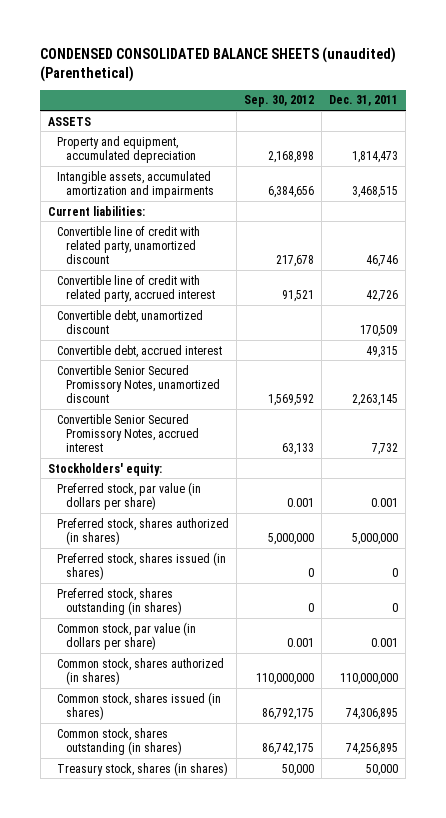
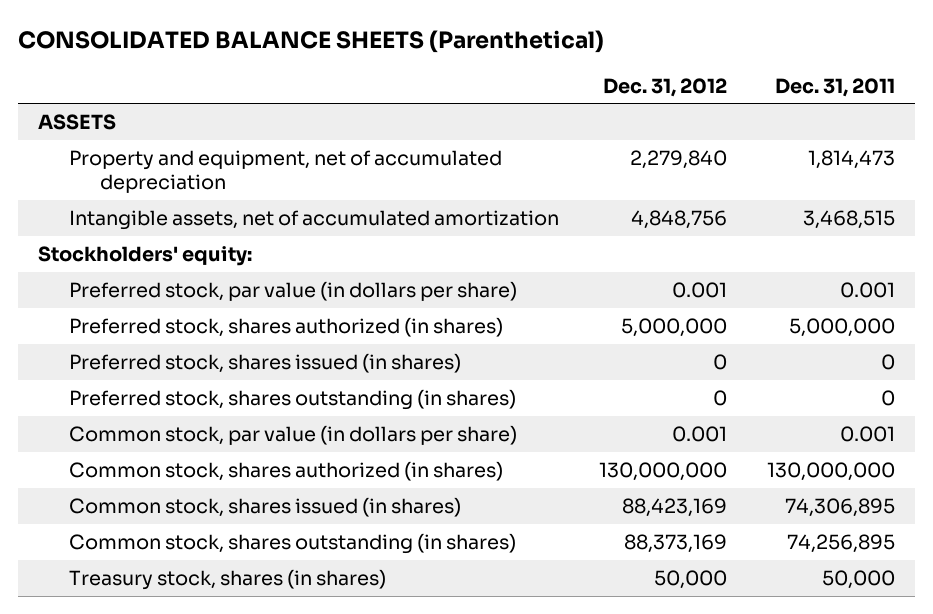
[40,46,397,82] CONDENSED CONSOLIDATED BALANCE SHEETS (unaudited) (Parenthetical) -> [17,29,604,53] CONSOLIDATED BALANCE SHEETS (Parenthetical)
[244,95,315,108] Sep. 30, 2012 -> none
none -> [602,77,727,97] Dec. 31, 2012
[47,205,145,216] Current liabilities: -> none
[57,225,201,264] Convertible line of credit with related party, unamortized discount -> none
[57,274,216,302] Convertible line of credit with related party, accrued interest -> none
[57,309,204,334] Convertible debt, unamortized discount -> none
[57,344,223,358] Convertible debt, accrued interest -> none
[57,364,221,403] Convertible Senior Secured Promissory Notes, unamortized discount -> none
[57,413,200,452] Convertible Senior Secured Promissory Notes, accrued interest -> none
[57,135,197,163] Property and equipment, accumulated depreciation -> [68,150,502,194] Property and equipment, net of accumulated depreciation
[57,170,215,198] Intangible assets, accumulated amortization and impairments -> [68,210,559,231] Intangible assets, net of accumulated amortization
[340,672,399,685] 110,000,000 -> [767,462,896,482] 130,000,000

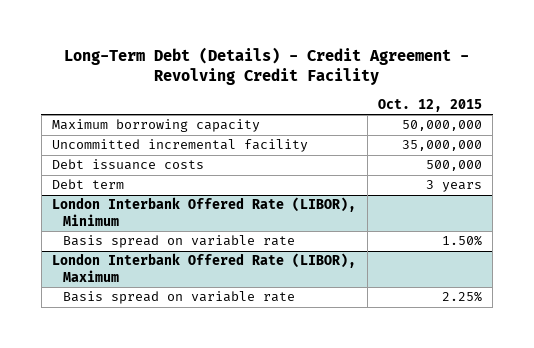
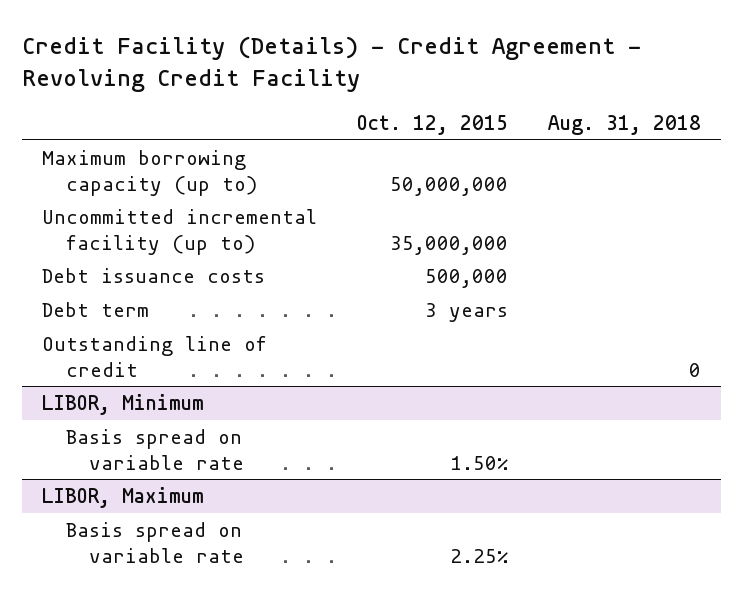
[64,47,470,86] Long-Term Debt (Details) - Credit Agreement - Revolving Credit Facility -> [22,35,642,92] Credit Facility (Details) - Credit Agreement - Revolving Credit Facility
none -> [548,115,702,136] Aug. 31, 2018
[52,119,261,133] Maximum borrowing capacity -> [42,149,257,196] Maximum borrowing capacity (up to)
[52,139,309,153] Uncommitted incremental facility -> [42,208,318,255] Uncommitted incremental facility (up to)
[52,197,357,227] London Interbank Offered Rate (LIBOR), Minimum -> none
none -> [42,335,268,377] Outstanding line of credit
none -> [42,393,205,415] LIBOR, Minimum
[52,253,357,283] London Interbank Offered Rate (LIBOR), Maximum -> none
none -> [42,486,205,508] LIBOR, Maximum

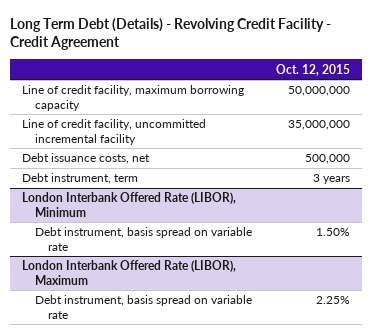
[22,35,642,92] Credit Facility (Details) - Credit Agreement - Revolving Credit Facility -> [10,17,332,51] Long Term Debt (Details) - Revolving Credit Facility - Credit Agreement
[548,115,702,136] Aug. 31, 2018 -> none
[42,335,268,377] Outstanding line of credit -> none
[42,393,205,415] LIBOR, Minimum -> none
[42,486,205,508] LIBOR, Maximum -> none
[42,149,257,196] Maximum borrowing capacity (up to) -> [22,85,245,111] Line of credit facility, maximum borrowing capacity
[42,208,318,255] Uncommitted incremental facility (up to) -> [22,119,207,145] Line of credit facility, uncommitted incremental facility
[42,267,266,283] Debt issuance costs -> [22,153,151,165] Debt issuance costs, net
[42,301,150,317] Debt term -> [22,173,139,185] Debt instrument, term
none -> [22,192,237,217] London Interbank Offered Rate (LIBOR), Minimum
[65,428,245,470] Basis spread on variable rate -> [35,227,253,251] Debt instrument, basis spread on variable rate
none -> [22,260,237,285] London Interbank Offered Rate (LIBOR), Maximum
[65,521,245,563] Basis spread on variable rate -> [35,295,253,319] Debt instrument, basis spread on variable rate

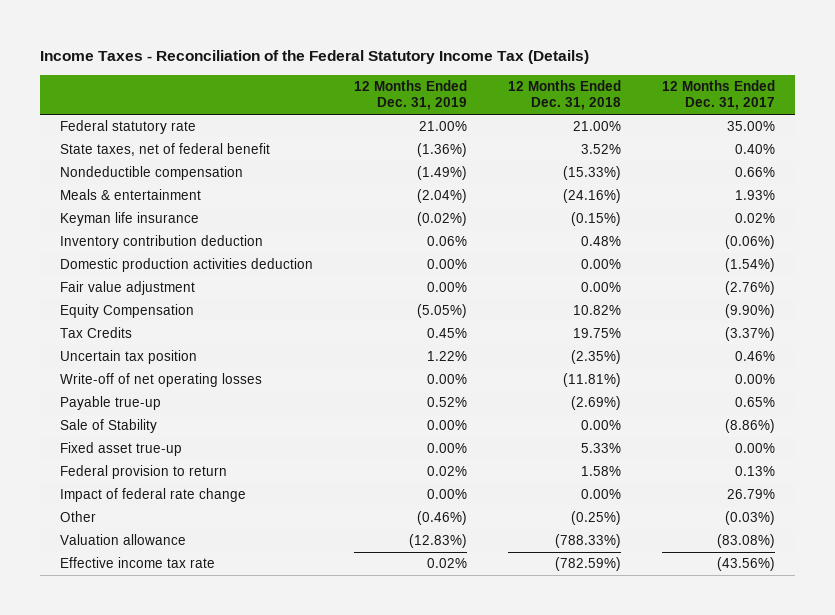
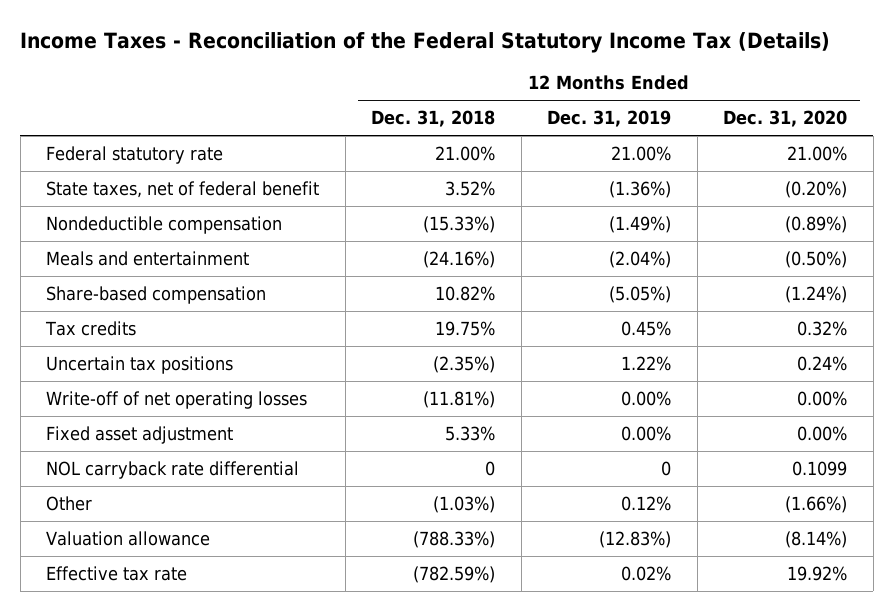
[661,79,775,111] 12 Months Ended Dec. 31, 2017 -> none
none -> [723,110,848,128] Dec. 31, 2020
[60,212,200,227] Keyman life insurance -> none
[60,235,264,250] Inventory contribution deduction -> none
[60,258,314,273] Domestic production activities deduction -> none
[60,281,196,296] Fair value adjustment -> none
[60,189,202,201] Meals & entertainment -> [46,250,250,266] Meals and entertainment
[60,304,195,319] Equity Compensation -> [46,285,267,304] Share-based compensation
[60,327,133,339] Tax Credits -> [45,320,137,336] Tax credits
[60,350,198,365] Uncertain tax position -> [46,355,234,374] Uncertain tax positions
[60,396,162,411] Payable true-up -> none
[60,419,158,434] Sale of Stability -> none
[60,465,228,480] Federal provision to return -> none
[60,488,247,503] Impact of federal rate change -> none
[60,442,183,457] Fixed asset true-up -> [46,425,234,444] Fixed asset adjustment
none -> [46,460,300,479] NOL carryback rate differential
[416,511,467,526] (0.46%) -> [621,495,672,511] 0.12%
[570,511,621,526] (0.25%) -> [433,495,496,513] (1.03%)
[60,557,216,569] Effective income tax rate -> [46,565,188,581] Effective tax rate

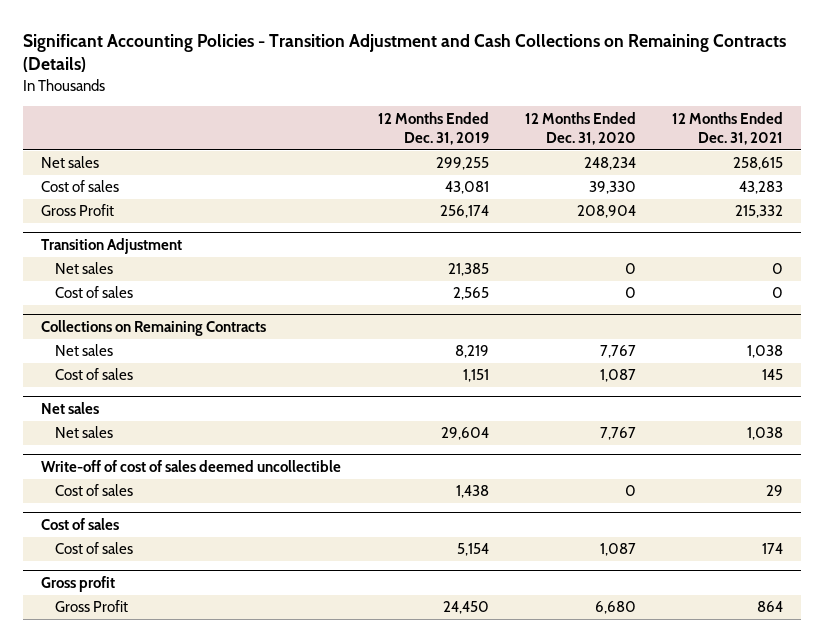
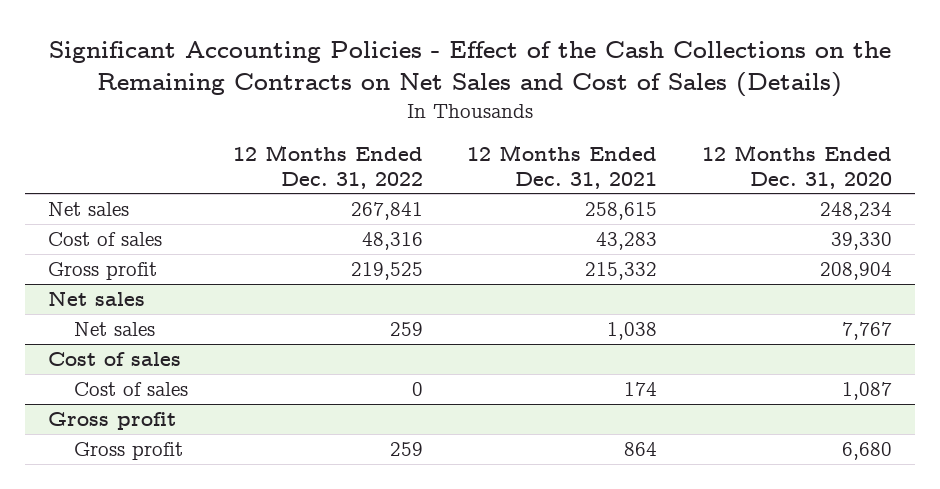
[23,33,787,73] Significant Accounting Policies - Transition Adjustment and Cash Collections on Remaining Contracts (Details) -> [49,40,892,97] Significant Accounting Policies - Effect of the Cash Collections on the Remaining Contracts on Net Sales and Cost of Sales (Details)
[377,111,489,145] 12 Months Ended Dec. 31, 2019 -> none
none -> [232,144,423,189] 12 Months Ended Dec. 31, 2022
[41,238,183,255] Transition Adjustment -> none
[55,262,114,275] Net sales -> none
[55,286,134,299] Cost of sales -> none
[41,320,267,337] Collections on Remaining Contracts -> none
[55,344,114,357] Net sales -> none
[55,368,134,381] Cost of sales -> none
[41,204,115,217] Gross Profit -> [47,262,157,281] Gross profit
[41,460,342,473] Write-off of cost of sales deemed uncollectible -> none
[55,484,134,497] Cost of sales -> none
[55,600,129,613] Gross Profit -> [73,442,183,461] Gross profit

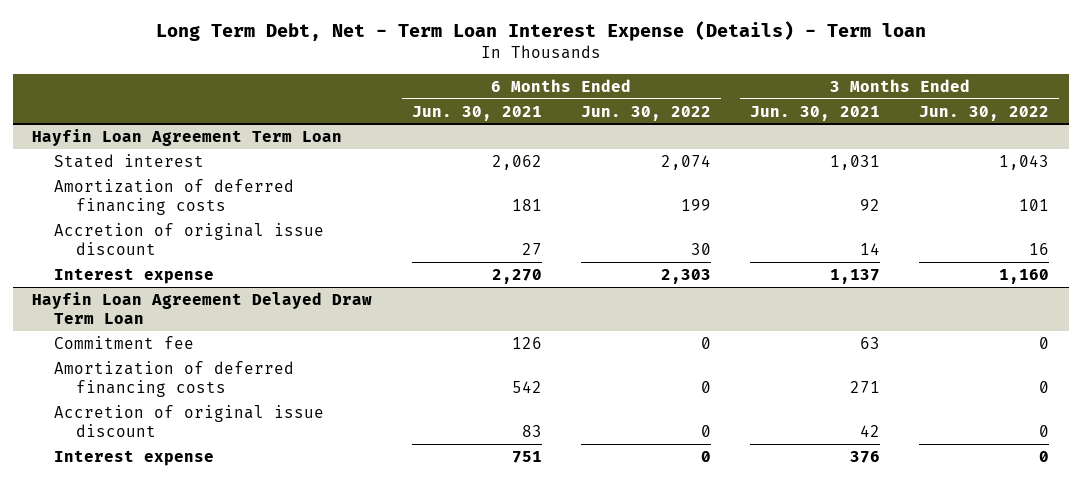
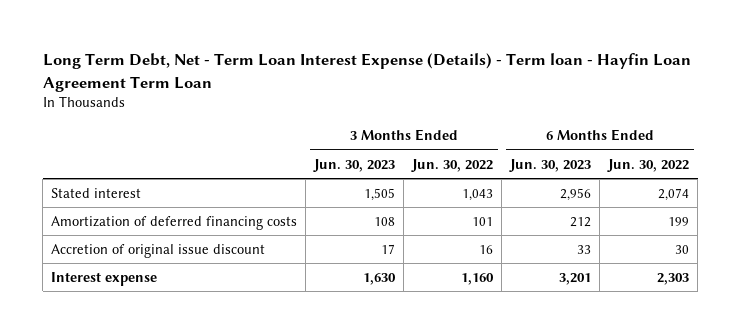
[155,21,926,42] Long Term Debt, Net - Term Loan Interest Expense (Details) - Term loan -> [42,53,691,92] Long Term Debt, Net - Term Loan Interest Expense (Details) - Term loan - Hayfin Loan Agreement Term Loan
[411,105,542,121] Jun. 30, 2021 -> none
[749,105,880,121] Jun. 30, 2021 -> none
none -> [313,158,396,172] Jun. 30, 2023
none -> [509,158,592,172] Jun. 30, 2023
[32,128,343,146] Hayfin Loan Agreement Term Loan -> none
[32,291,373,324] Hayfin Loan Agreement Delayed Draw Term Loan -> none
[54,335,195,349] Commitment fee -> none
[54,360,295,397] Amortization of deferred financing costs -> none
[54,404,325,437] Accretion of original issue discount -> none
[54,449,215,466] Interest expense -> none

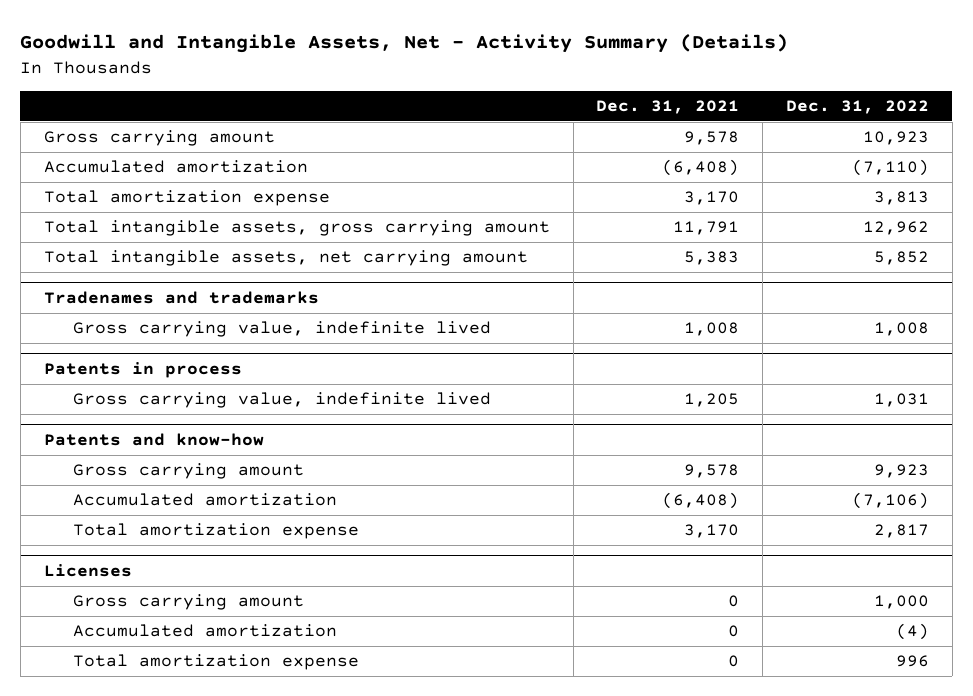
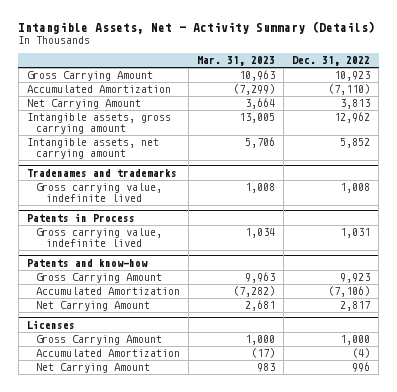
[20,34,789,54] Goodwill and Intangible Assets, Net - Activity Summary (Details) -> [18,20,376,34] Intangible Assets, Net - Activity Summary (Details)
[596,100,740,115] Dec. 31, 2021 -> none
none -> [197,55,276,66] Mar. 31, 2023
[43,130,275,147] Gross carrying amount -> [26,71,153,82] Gross Carrying Amount
[43,160,308,174] Accumulated amortization -> [26,85,171,94] Accumulated Amortization
[43,190,330,207] Total amortization expense -> [26,99,141,110] Net Carrying Amount
[43,220,550,237] Total intangible assets, gross carrying amount -> [26,113,171,134] Intangible assets, gross carrying amount
[43,250,528,267] Total intangible assets, net carrying amount -> [26,138,159,159] Intangible assets, net carrying amount
[43,362,242,379] Patents in process -> [26,212,135,222] Patents in Process
[72,463,304,480] Gross carrying amount -> [36,273,163,284] Gross Carrying Amount
[72,493,337,507] Accumulated amortization -> [36,287,181,296] Accumulated Amortization
[72,523,359,540] Total amortization expense -> [36,301,151,312] Net Carrying Amount
[72,594,304,611] Gross carrying amount -> [36,335,163,346] Gross Carrying Amount
[72,624,337,638] Accumulated amortization -> [36,349,181,358] Accumulated Amortization
[72,654,359,671] Total amortization expense -> [36,363,151,374] Net Carrying Amount

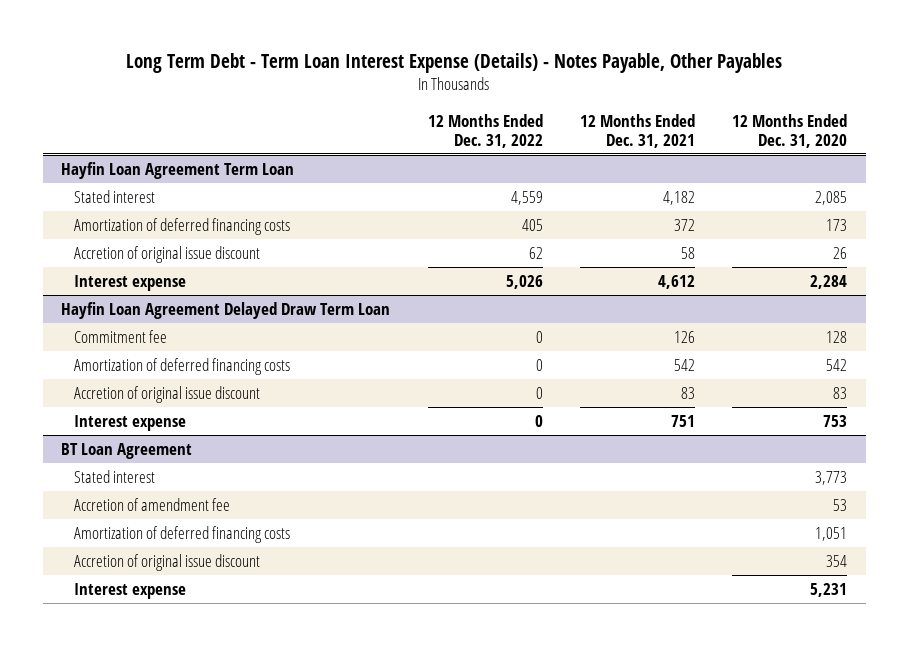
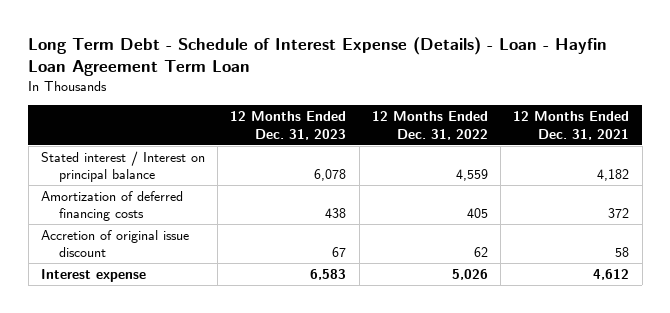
[126,53,783,74] Long Term Debt - Term Loan Interest Expense (Details) - Notes Payable, Other Payables -> [28,37,608,77] Long Term Debt - Schedule of Interest Expense (Details) - Loan - Hayfin Loan Agreement Term Loan
[732,113,848,148] 12 Months Ended Dec. 31, 2020 -> none
none -> [230,111,347,140] 12 Months Ended Dec. 31, 2023
[61,161,295,179] Hayfin Loan Agreement Term Loan -> none
[73,189,155,203] Stated interest -> [40,150,205,183] Stated interest / Interest on principal balance
[61,301,391,319] Hayfin Loan Agreement Delayed Draw Term Loan -> none
[73,329,167,343] Commitment fee -> none
[73,357,290,375] Amortization of deferred financing costs -> none
[73,385,260,403] Accretion of original issue discount -> none
[73,414,186,431] Interest expense -> none
[61,442,193,459] BT Loan Agreement -> none
[73,469,155,483] Stated interest -> none
[73,497,230,511] Accretion of amendment fee -> none
[73,525,290,543] Amortization of deferred financing costs -> none
[73,553,260,571] Accretion of original issue discount -> none
[73,582,186,599] Interest expense -> none

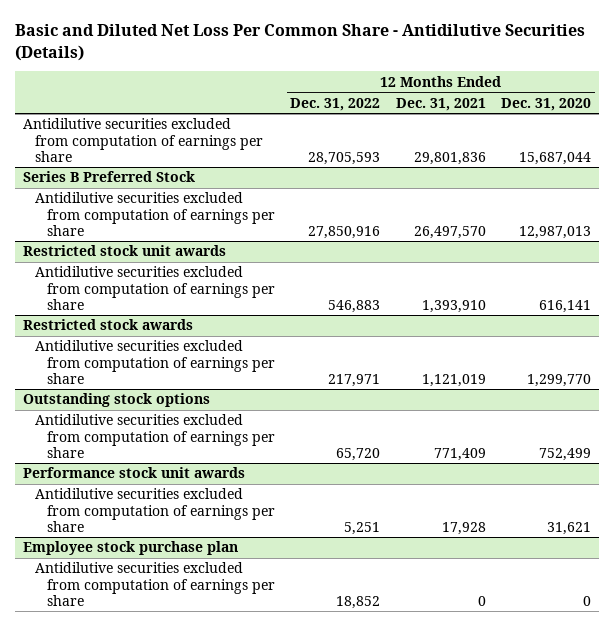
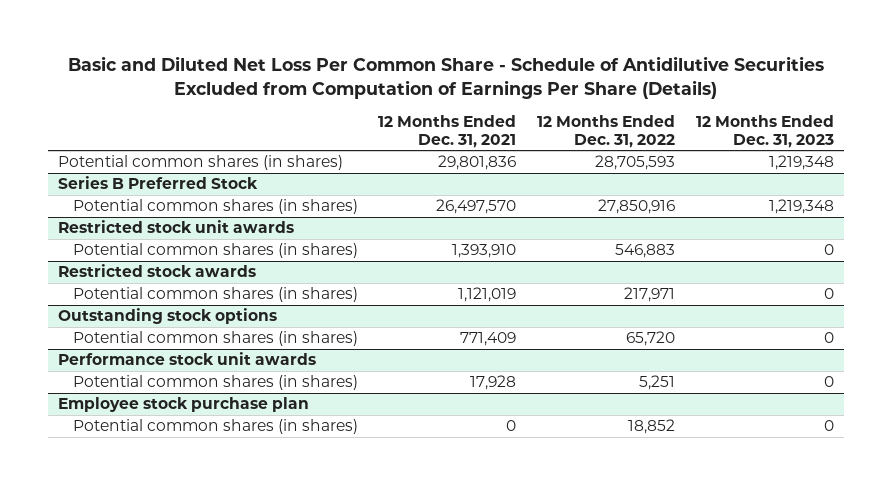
[14,24,585,61] Basic and Diluted Net Loss Per Common Share - Antidilutive Securities (Details) -> [67,56,824,100] Basic and Diluted Net Loss Per Common Share - Schedule of Antidilutive Securities Excluded from Computation of Earnings Per Share (Details)
[501,97,592,111] Dec. 31, 2020 -> none
none -> [695,114,834,148] 12 Months Ended Dec. 31, 2023
[22,118,263,162] Antidilutive securities excluded from computation of earnings per share -> [58,155,344,171] Potential common shares (in shares)
[34,192,276,236] Antidilutive securities excluded from computation of earnings per share -> [72,199,358,215] Potential common shares (in shares)
[34,266,276,310] Antidilutive securities excluded from computation of earnings per share -> [72,243,358,259] Potential common shares (in shares)
[34,340,276,384] Antidilutive securities excluded from computation of earnings per share -> [72,287,358,303] Potential common shares (in shares)
[34,414,276,458] Antidilutive securities excluded from computation of earnings per share -> [72,331,358,347] Potential common shares (in shares)
[34,488,276,532] Antidilutive securities excluded from computation of earnings per share -> [72,375,358,391] Potential common shares (in shares)
[34,562,276,606] Antidilutive securities excluded from computation of earnings per share -> [72,419,358,435] Potential common shares (in shares)

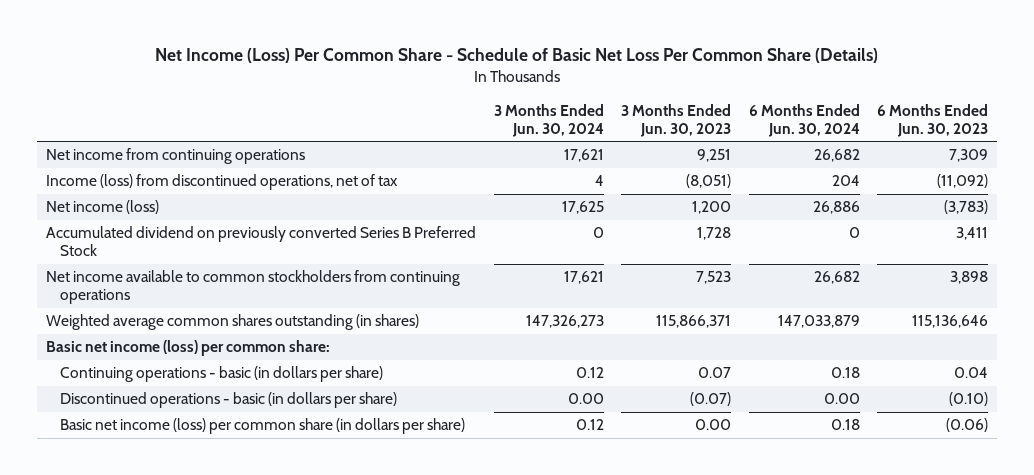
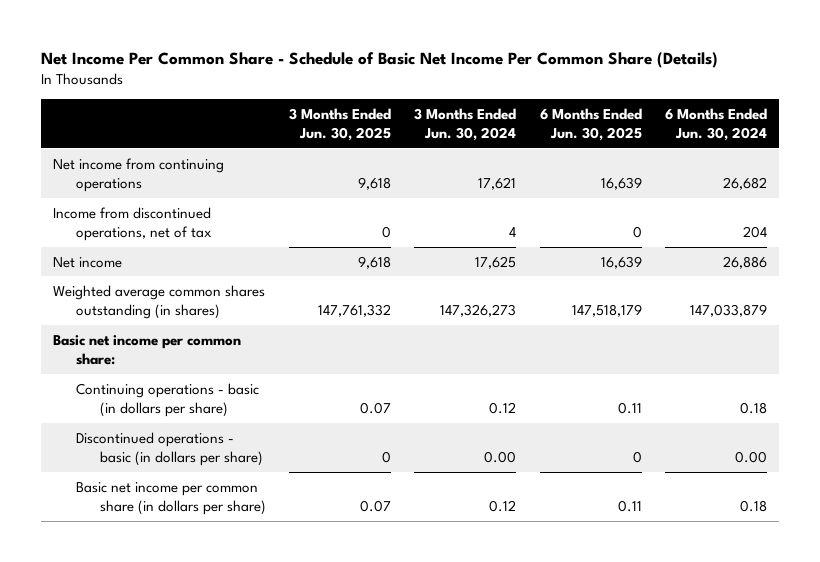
[155,48,879,64] Net Income (Loss) Per Common Share - Schedule of Basic Net Loss Per Common Share (Details) -> [41,52,719,69] Net Income Per Common Share - Schedule of Basic Net Income Per Common Share (Details)
[621,103,732,137] 3 Months Ended Jun. 30, 2023 -> none
[877,103,989,137] 6 Months Ended Jun. 30, 2023 -> none
none -> [288,107,391,141] 3 Months Ended Jun. 30, 2025
none -> [539,107,642,141] 6 Months Ended Jun. 30, 2025
[46,226,477,257] Accumulated dividend on previously converted Series B Preferred Stock -> none
[46,270,461,305] Net income available to common stockholders from continuing operations -> none
[46,174,399,191] Income (loss) from discontinued operations, net of tax -> [52,206,213,241] Income from discontinued operations, net of tax
[46,200,160,215] Net income (loss) -> [52,256,122,268] Net income
[46,340,331,357] Basic net income (loss) per common share: -> [52,334,241,365] Basic net income per common share:
[59,418,465,435] Basic net income (loss) per common share (in dollars per share) -> [76,481,266,515] Basic net income per common share (in dollars per share)

